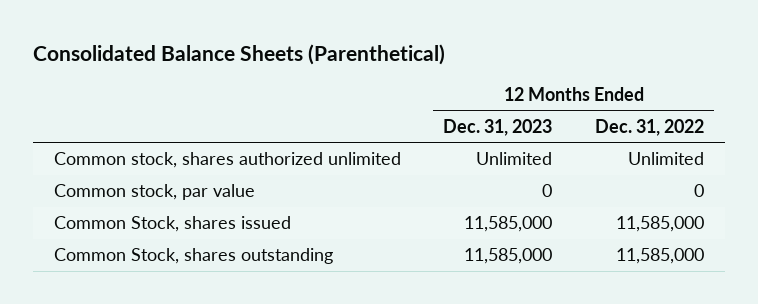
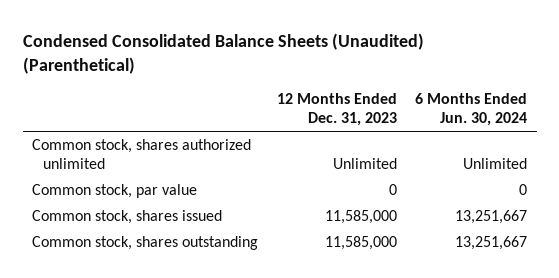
[32,43,445,65] Consolidated Balance Sheets (Parenthetical) -> [22,32,424,74] Condensed Consolidated Balance Sheets (Unaudited) (Parenthetical)
[594,118,704,136] Dec. 31, 2022 -> none
none -> [415,93,528,127] 6 Months Ended Jun. 30, 2024
[54,216,292,233] Common Stock, shares issued -> [31,209,222,224] Common stock, shares issued
[54,248,334,265] Common Stock, shares outstanding -> [31,235,258,250] Common stock, shares outstanding

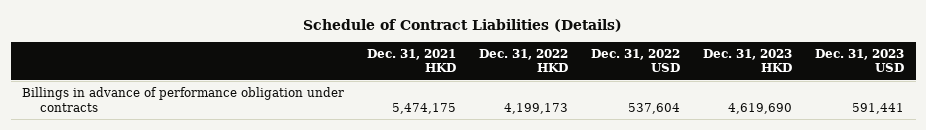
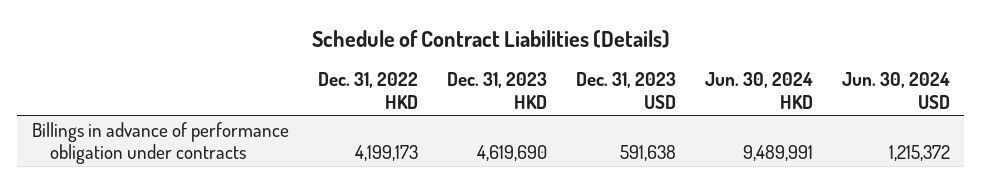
[367,48,457,73] Dec. 31, 2021 HKD -> none
[591,48,681,73] Dec. 31, 2022 USD -> none
none -> [704,72,813,109] Jun. 30, 2024 HKD
none -> [841,72,950,109] Jun. 30, 2024 USD
[852,102,905,114] 591,441 -> [619,144,676,161] 591,638

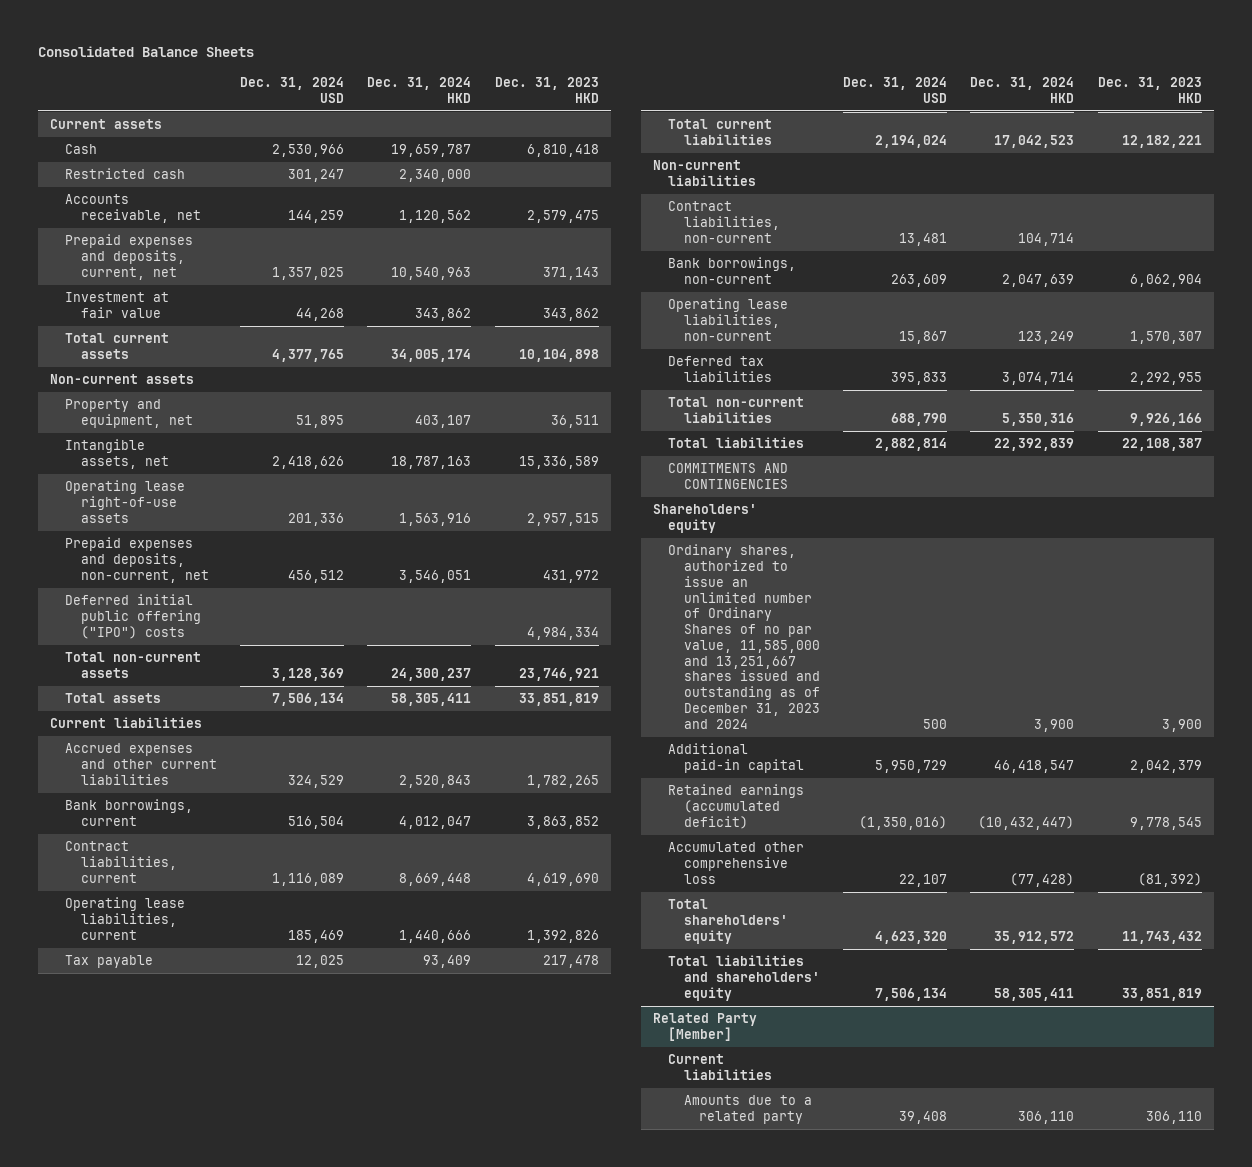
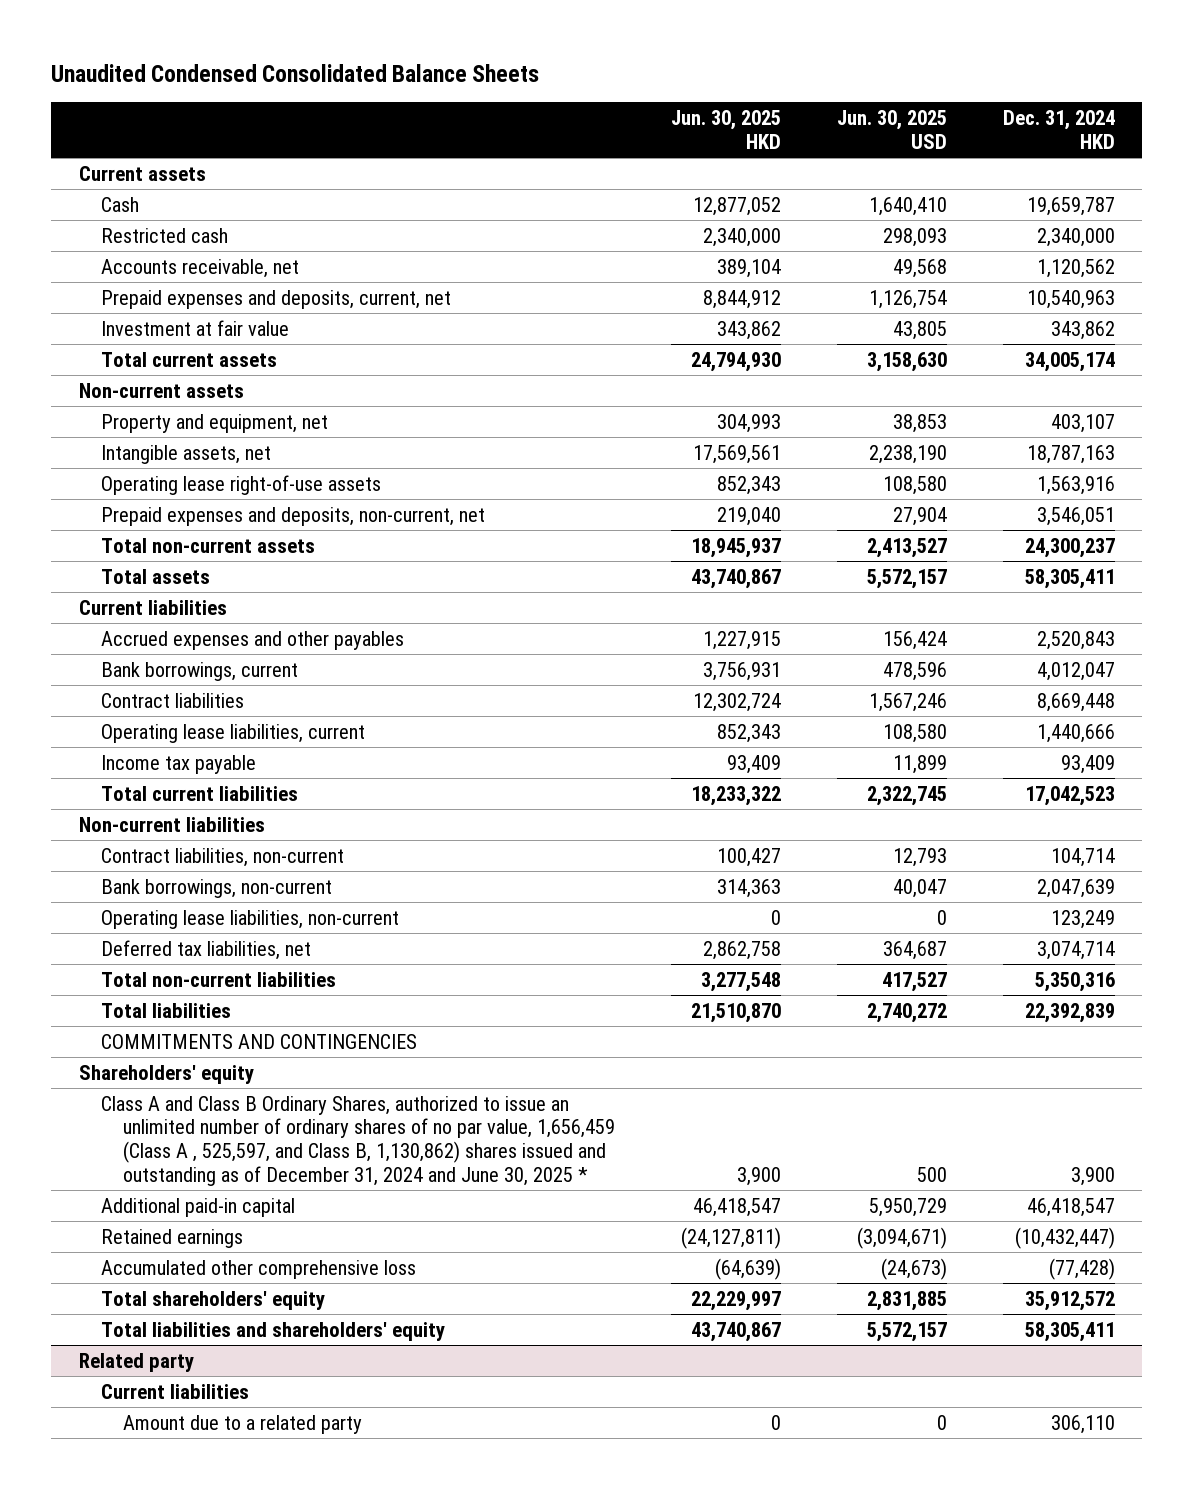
[38,46,255,58] Consolidated Balance Sheets -> [50,64,539,83] Unaudited Condensed Consolidated Balance Sheets
[240,76,345,103] Dec. 31, 2024 USD -> none
[494,76,599,103] Dec. 31, 2023 HKD -> none
none -> [671,110,782,149] Jun. 30, 2025 HKD
none -> [836,110,947,149] Jun. 30, 2025 USD
[65,594,201,639] Deferred initial public offering ("IPO") costs -> none
[65,743,217,785] Accrued expenses and other current liabilities -> [100,630,404,650] Accrued expenses and other payables
[65,841,177,883] Contract liabilities, current -> [100,692,244,708] Contract liabilities
[65,955,154,969] Tax payable -> [100,754,256,774] Income tax payable
[668,356,772,382] Deferred tax liabilities -> [100,939,311,960] Deferred tax liabilities, net
[668,544,820,729] Ordinary shares, authorized to issue an unlimited number of Ordinary Shares of no par value, 11,585,000 and 13,251,667 shares issued and outstanding as of December 31, 2023 and 2024 -> [100,1095,616,1186] Class A and Class B Ordinary Shares, authorized to issue an unlimited number of ordinary shares of no par value, 1,656,459 (Class A , 525,597, and Class B, 1,130,862) shares issued and outstanding as of December 31, 2024 and June 30, 2025 *
[668,784,805,829] Retained earnings (accumulated deficit) -> [100,1228,243,1248] Retained earnings
[653,1013,758,1041] Related Party [Member] -> [78,1352,194,1372] Related party
[683,1095,812,1124] Amounts due to a related party -> [123,1414,363,1434] Amount due to a related party

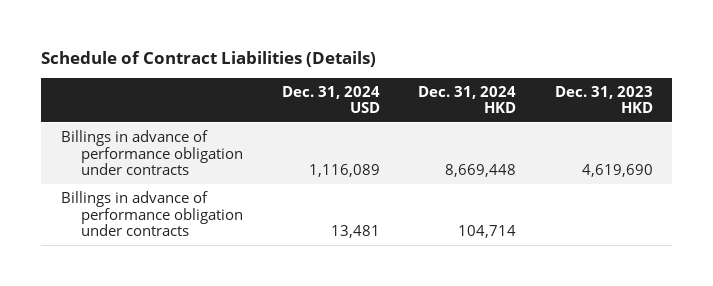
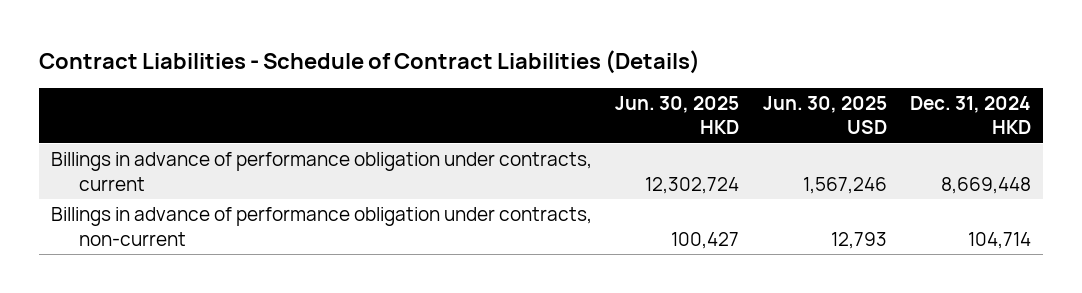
[41,50,377,67] Schedule of Contract Liabilities (Details) -> [39,49,701,74] Contract Liabilities - Schedule of Contract Liabilities (Details)
[281,85,380,114] Dec. 31, 2024 USD -> none
[554,85,653,114] Dec. 31, 2023 HKD -> none
none -> [615,96,740,135] Jun. 30, 2025 HKD
none -> [762,96,887,135] Jun. 30, 2025 USD
[60,129,243,176] Billings in advance of performance obligation under contracts -> [50,152,592,191] Billings in advance of performance obligation under contracts, current
[60,190,243,237] Billings in advance of performance obligation under contracts -> [50,207,592,246] Billings in advance of performance obligation under contracts, non-current

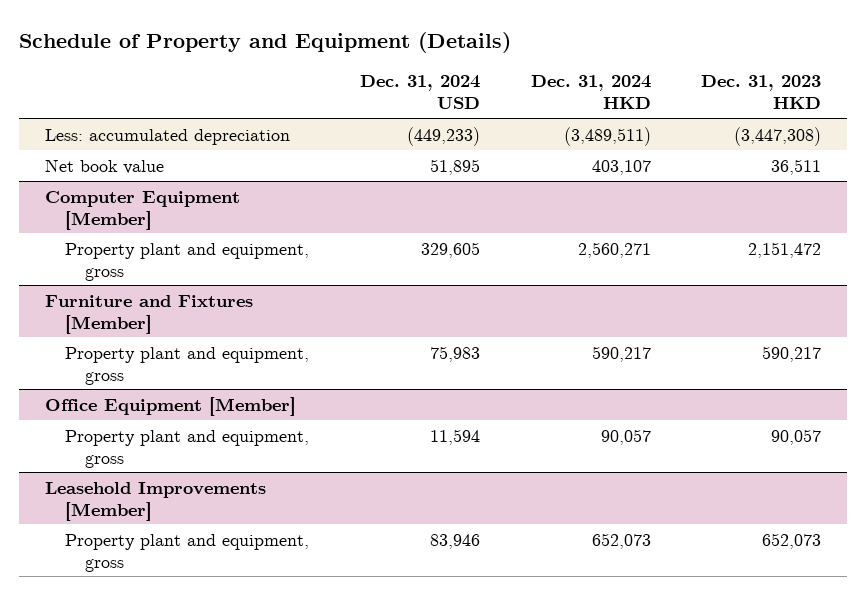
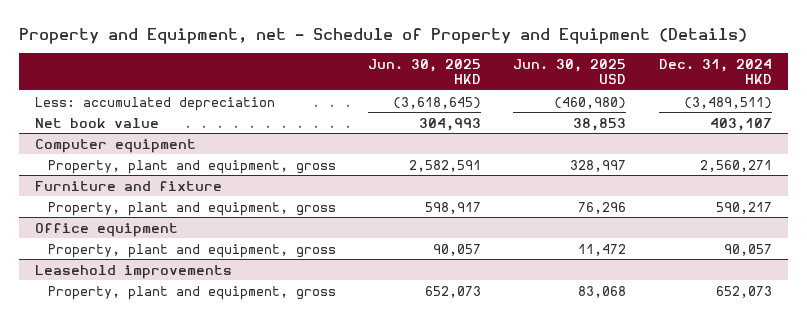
[19,31,512,53] Schedule of Property and Equipment (Details) -> [19,27,748,44] Property and Equipment, net - Schedule of Property and Equipment (Details)
[359,75,480,110] Dec. 31, 2024 USD -> none
[701,75,822,110] Dec. 31, 2023 HKD -> none
none -> [368,58,482,84] Jun. 30, 2025 HKD
none -> [513,58,627,84] Jun. 30, 2025 USD
[44,190,240,230] Computer Equipment [Member] -> [35,138,197,153] Computer equipment
[64,242,309,281] Property plant and equipment, gross -> [47,159,336,174] Property, plant and equipment, gross
[44,294,253,334] Furniture and Fixtures [Member] -> [35,180,223,191] Furniture and fixture
[64,346,309,385] Property plant and equipment, gross -> [47,201,336,216] Property, plant and equipment, gross
[44,396,296,416] Office Equipment [Member] -> [35,222,179,237] Office equipment
[64,429,309,468] Property plant and equipment, gross -> [47,243,336,258] Property, plant and equipment, gross
[44,481,266,521] Leasehold Improvements [Member] -> [35,264,233,279] Leasehold improvements
[64,533,309,572] Property plant and equipment, gross -> [47,285,336,300] Property, plant and equipment, gross

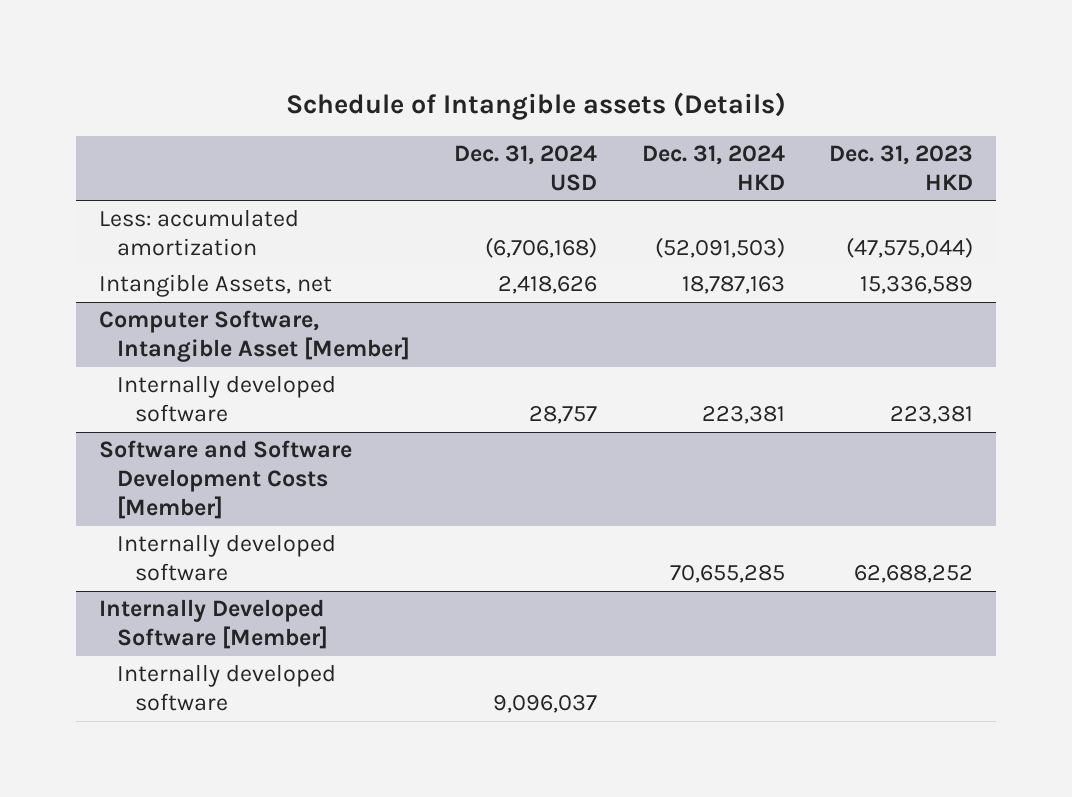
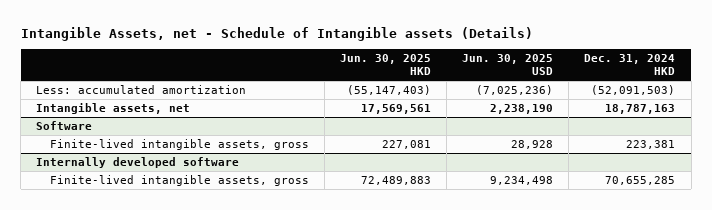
[286,91,787,120] Schedule of Intangible assets (Details) -> [20,27,533,42] Intangible Assets, net - Schedule of Intangible assets (Details)
[454,145,598,192] Dec. 31, 2024 USD -> none
[829,145,974,191] Dec. 31, 2023 HKD -> none
none -> [339,54,431,76] Jun. 30, 2025 HKD
none -> [462,54,554,76] Jun. 30, 2025 USD
[98,599,328,650] Internally Developed Software [Member] -> none
[116,664,336,712] Internally developed software -> none
[98,274,332,298] Intangible Assets, net -> [36,103,191,115] Intangible assets, net
[98,310,410,363] Computer Software, Intangible Asset [Member] -> [36,121,93,131] Software
[116,375,336,423] Internally developed software -> [49,139,309,151] Finite-lived intangible assets, gross
[98,440,352,520] Software and Software Development Costs [Member] -> [36,157,240,169] Internally developed software
[116,534,336,582] Internally developed software -> [49,175,309,187] Finite-lived intangible assets, gross

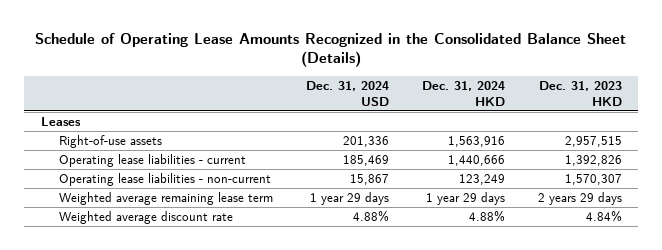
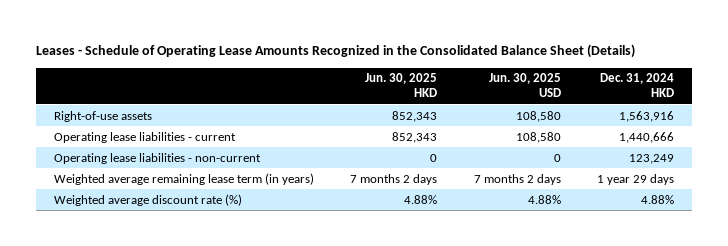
[35,32,627,68] Schedule of Operating Lease Amounts Recognized in the Consolidated Balance Sheet (Details) -> [36,44,636,59] Leases - Schedule of Operating Lease Amounts Recognized in the Consolidated Balance Sheet (Details)
[305,80,389,106] Dec. 31, 2024 USD -> none
[538,80,622,106] Dec. 31, 2023 HKD -> none
none -> [365,73,438,98] Jun. 30, 2025 HKD
none -> [488,73,561,98] Jun. 30, 2025 USD
[40,116,81,126] Leases -> none
[58,191,273,205] Weighted average remaining lease term -> [54,172,315,185] Weighted average remaining lease term (in years)
[58,210,233,224] Weighted average discount rate -> [54,193,243,206] Weighted average discount rate (%)

